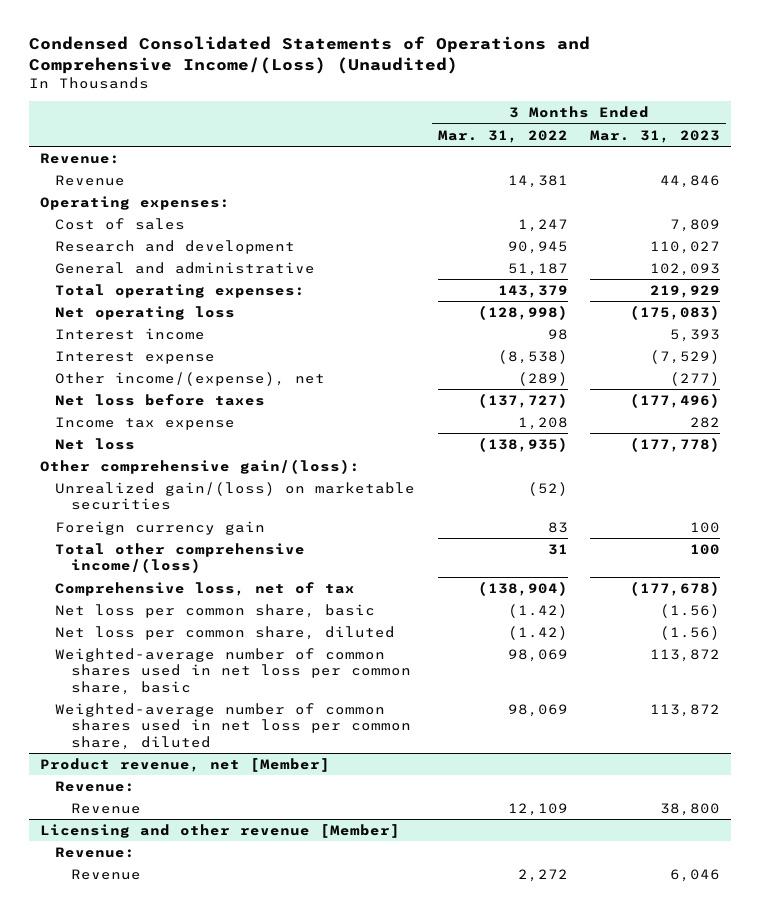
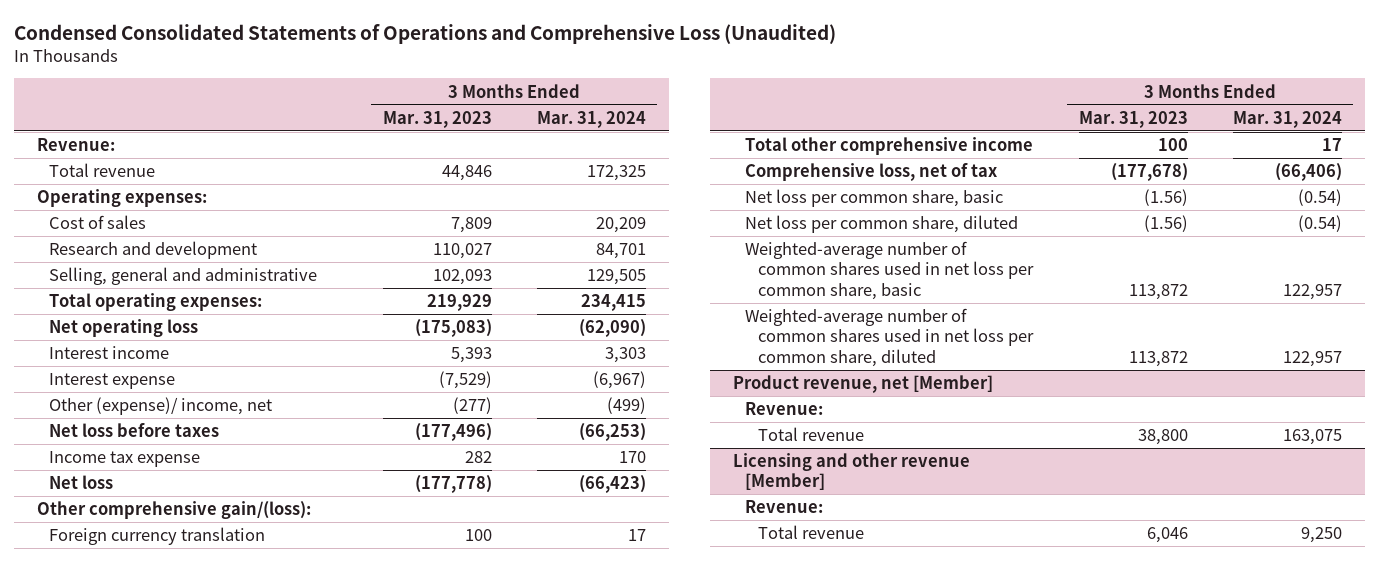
[28,36,590,75] Condensed Consolidated Statements of Operations and Comprehensive Income/(Loss) (Unaudited) -> [13,23,836,44] Condensed Consolidated Statements of Operations and Comprehensive Loss (Unaudited)
[437,129,568,143] Mar. 31, 2022 -> none
none -> [536,110,646,128] Mar. 31, 2024
[55,174,126,186] Revenue -> [49,163,156,178] Total revenue
[55,261,316,274] General and administrative -> [49,267,318,286] Selling, general and administrative
[55,371,326,386] Other income/(expense), net -> [49,397,273,416] Other (expense)/ income, net
[55,481,416,511] Unrealized gain/(loss) on marketable securities -> none
[55,520,266,535] Foreign currency gain -> [49,527,266,546] Foreign currency translation
[55,542,306,574] Total other comprehensive income/(loss) -> [745,137,1034,156] Total other comprehensive income
[70,802,141,814] Revenue -> [758,427,865,442] Total revenue
[70,868,141,880] Revenue -> [758,525,865,540] Total revenue

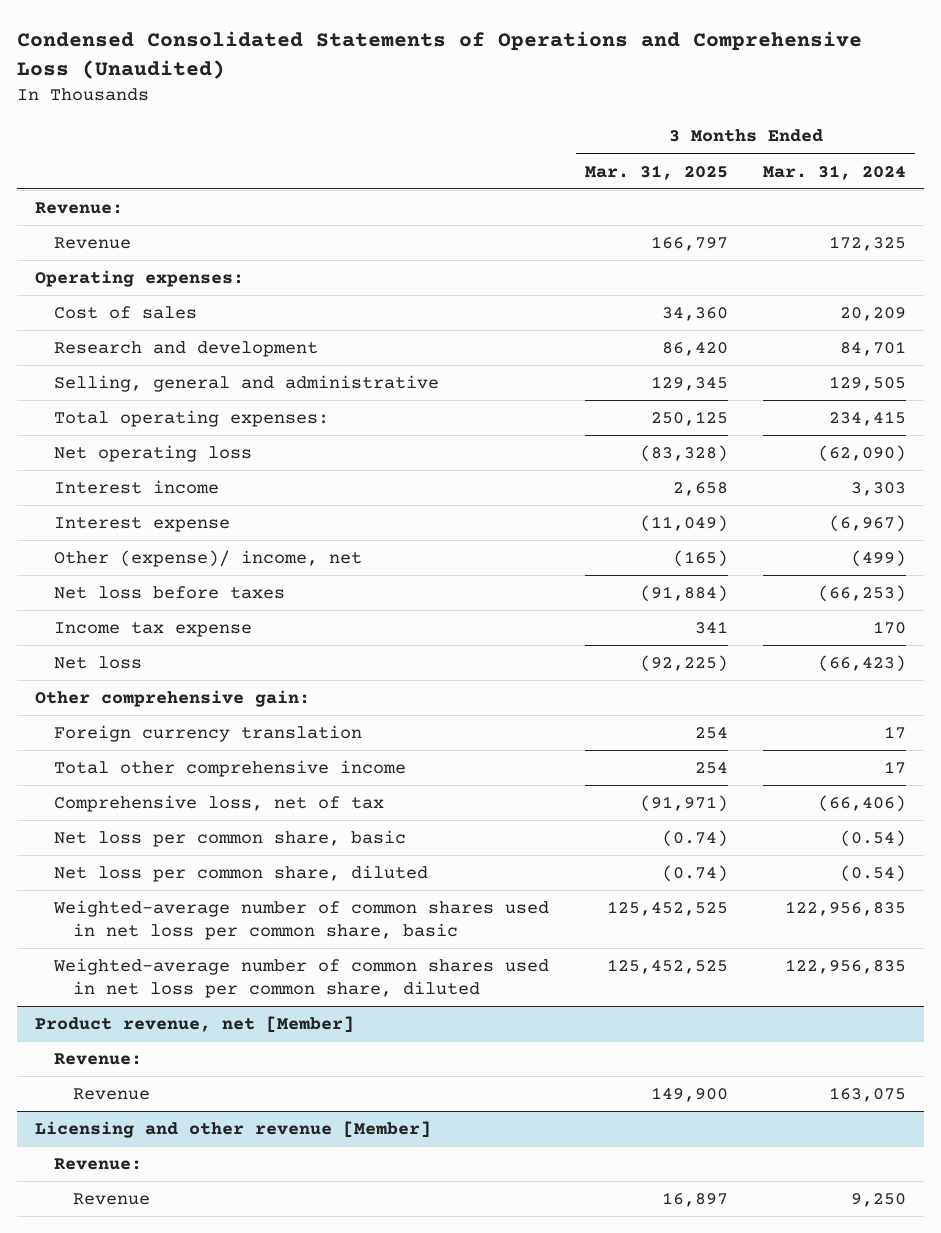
[382,110,492,128] Mar. 31, 2023 -> none
none -> [584,164,728,180] Mar. 31, 2025
[49,163,156,178] Total revenue -> [53,237,131,250] Revenue
[36,501,311,520] Other comprehensive gain/(loss): -> [34,690,310,708] Other comprehensive gain:
[1282,283,1342,300] 122,957 -> [785,901,907,917] 122,956,835
[1282,350,1342,367] 122,957 -> [785,959,907,975] 122,956,835
[758,427,865,442] Total revenue -> [72,1088,150,1101] Revenue
[758,525,865,540] Total revenue -> [72,1193,150,1206] Revenue

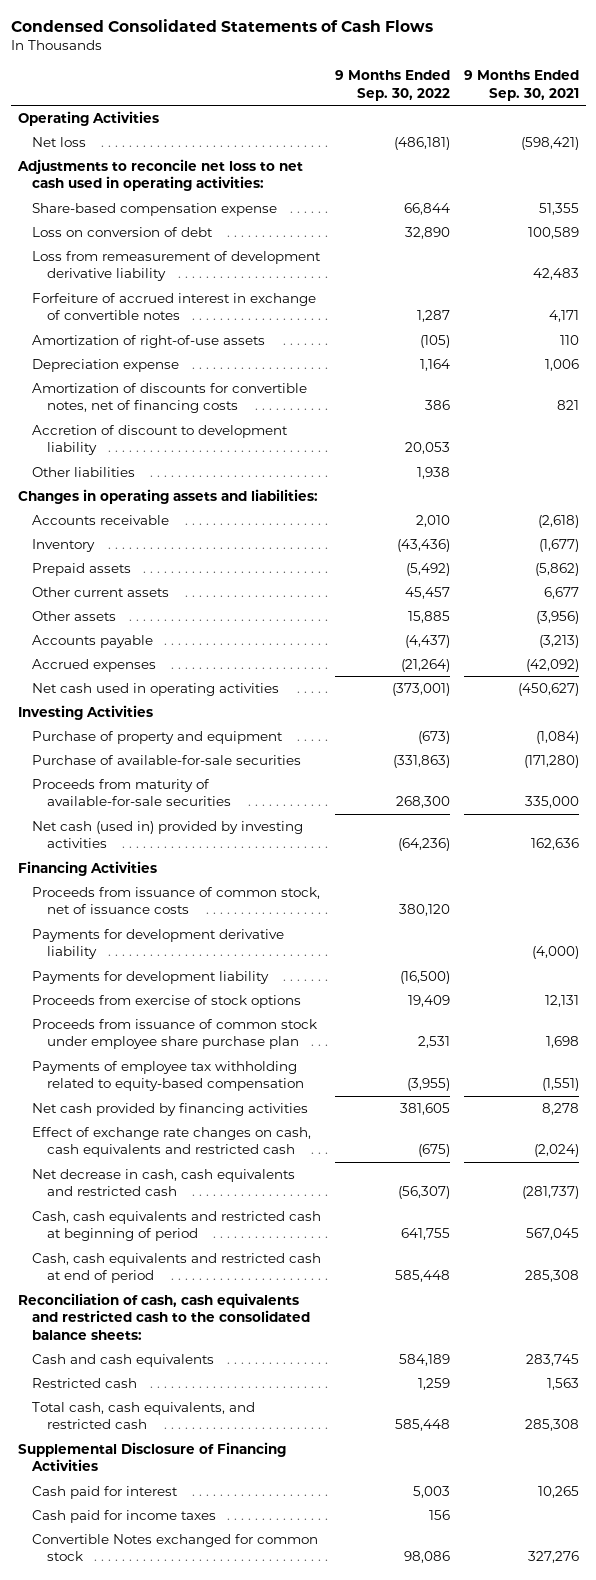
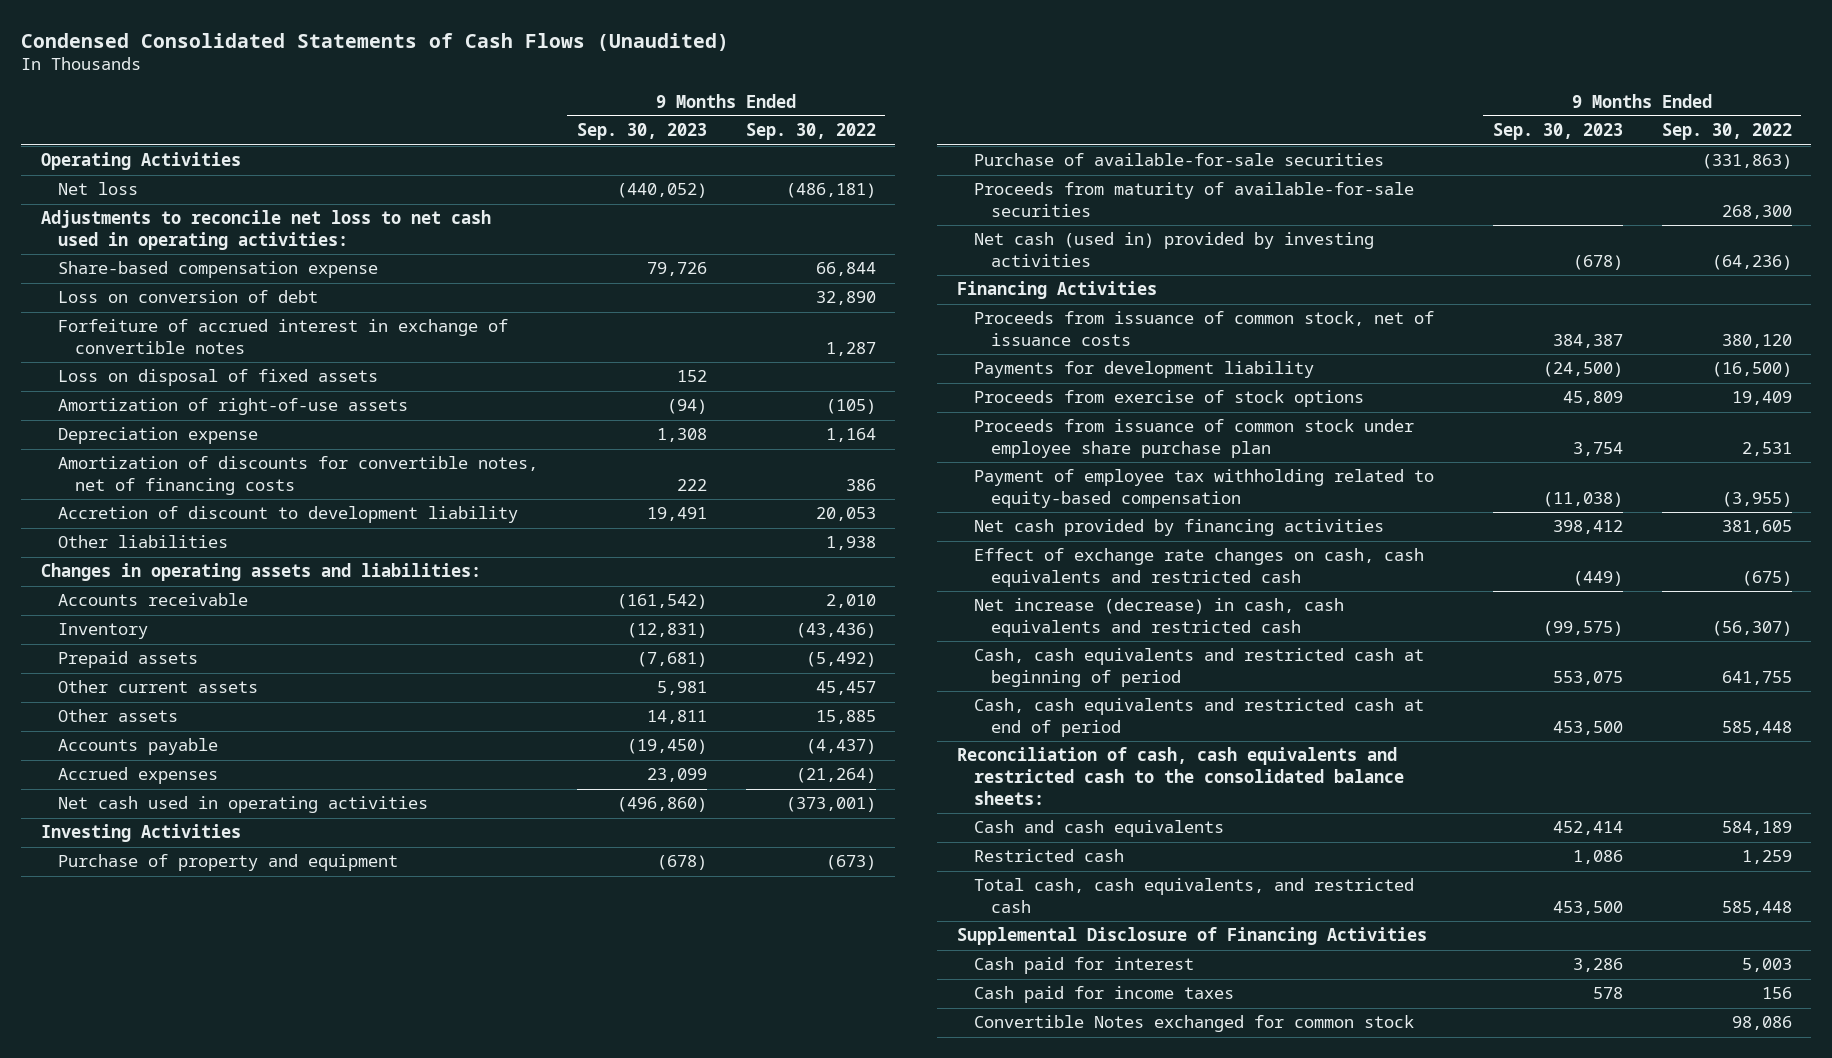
[10,18,433,32] Condensed Consolidated Statements of Cash Flows -> [21,32,730,51] Condensed Consolidated Statements of Cash Flows (Unaudited)
[463,70,579,101] 9 Months Ended Sep. 30, 2021 -> none
none -> [576,123,707,141] Sep. 30, 2023
[32,250,322,282] Loss from remeasurement of development derivative liability -> none
none -> [57,369,378,387] Loss on disposal of fixed assets
[32,928,285,960] Payments for development derivative liability -> none
[32,1060,305,1092] Payments of employee tax withholding related to equity-based compensation -> [973,469,1434,509] Payment of employee tax withholding related to equity-based compensation
[32,1168,296,1197] Net decrease in cash, cash equivalents and restricted cash -> [973,598,1344,638] Net increase (decrease) in cash, cash equivalents and restricted cash

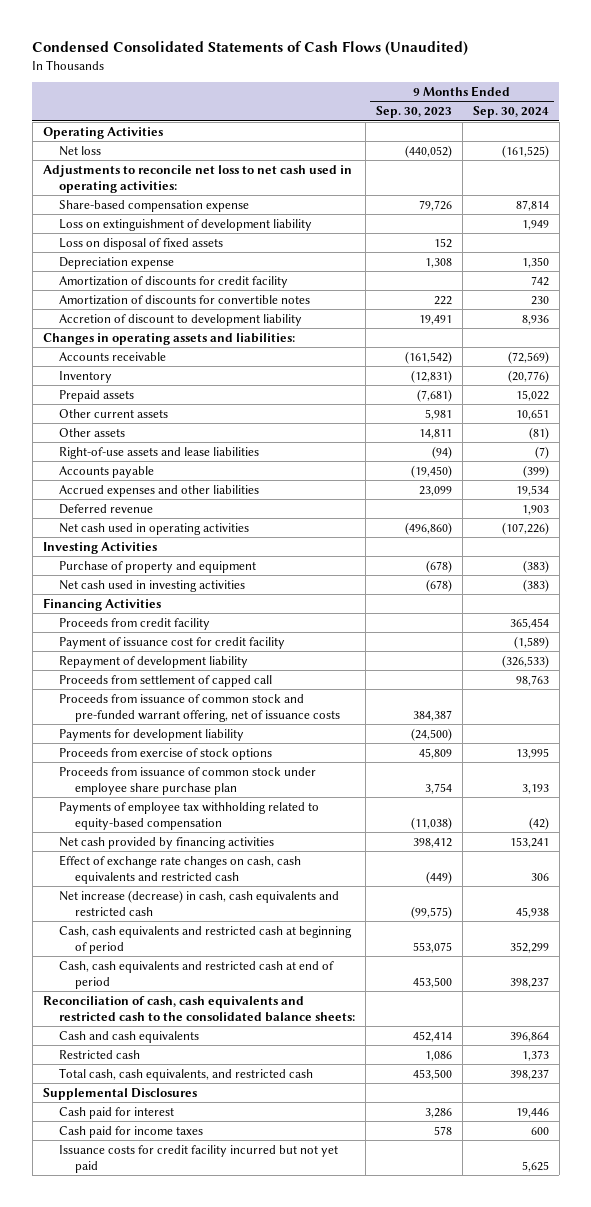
[745,123,876,141] Sep. 30, 2022 -> none
none -> [472,106,549,119] Sep. 30, 2024
[57,290,318,304] Loss on conversion of debt -> none
[57,319,508,355] Forfeiture of accrued interest in exchange of convertible notes -> none
none -> [58,218,312,231] Loss on extinguishment of development liability
[57,398,408,416] Amortization of right-of-use assets -> none
none -> [58,275,288,288] Amortization of discounts for credit facility
[57,456,538,496] Amortization of discounts for convertible notes, net of financing costs -> [58,294,310,305] Amortization of discounts for convertible notes
[57,535,228,549] Other liabilities -> none
none -> [58,446,259,459] Right-of-use assets and lease liabilities
[57,767,218,785] Accrued expenses -> [58,484,259,497] Accrued expenses and other liabilities
none -> [58,503,153,514] Deferred revenue
[973,153,1384,167] Purchase of available-for-sale securities -> none
[973,182,1414,218] Proceeds from maturity of available-for-sale securities -> none
[973,232,1374,268] Net cash (used in) provided by investing activities -> [58,579,245,592] Net cash used in investing activities
none -> [58,617,210,630] Proceeds from credit facility
none -> [58,636,285,649] Payment of issuance cost for credit facility
none -> [58,655,248,668] Repayment of development liability
none -> [58,674,272,687] Proceeds from settlement of capped call
[973,311,1434,347] Proceeds from issuance of common stock, net of issuance costs -> [58,693,340,722] Proceeds from issuance of common stock and pre-funded warrant offering, net of issuance costs
[973,469,1434,509] Payment of employee tax withholding related to equity-based compensation -> [58,801,319,830] Payments of employee tax withholding related to equity-based compensation
[956,927,1427,946] Supplemental Disclosure of Financing Activities -> [42,1087,197,1100] Supplemental Disclosures
[973,1015,1414,1033] Convertible Notes exchanged for common stock -> none
none -> [58,1144,338,1173] Issuance costs for credit facility incurred but not yet paid

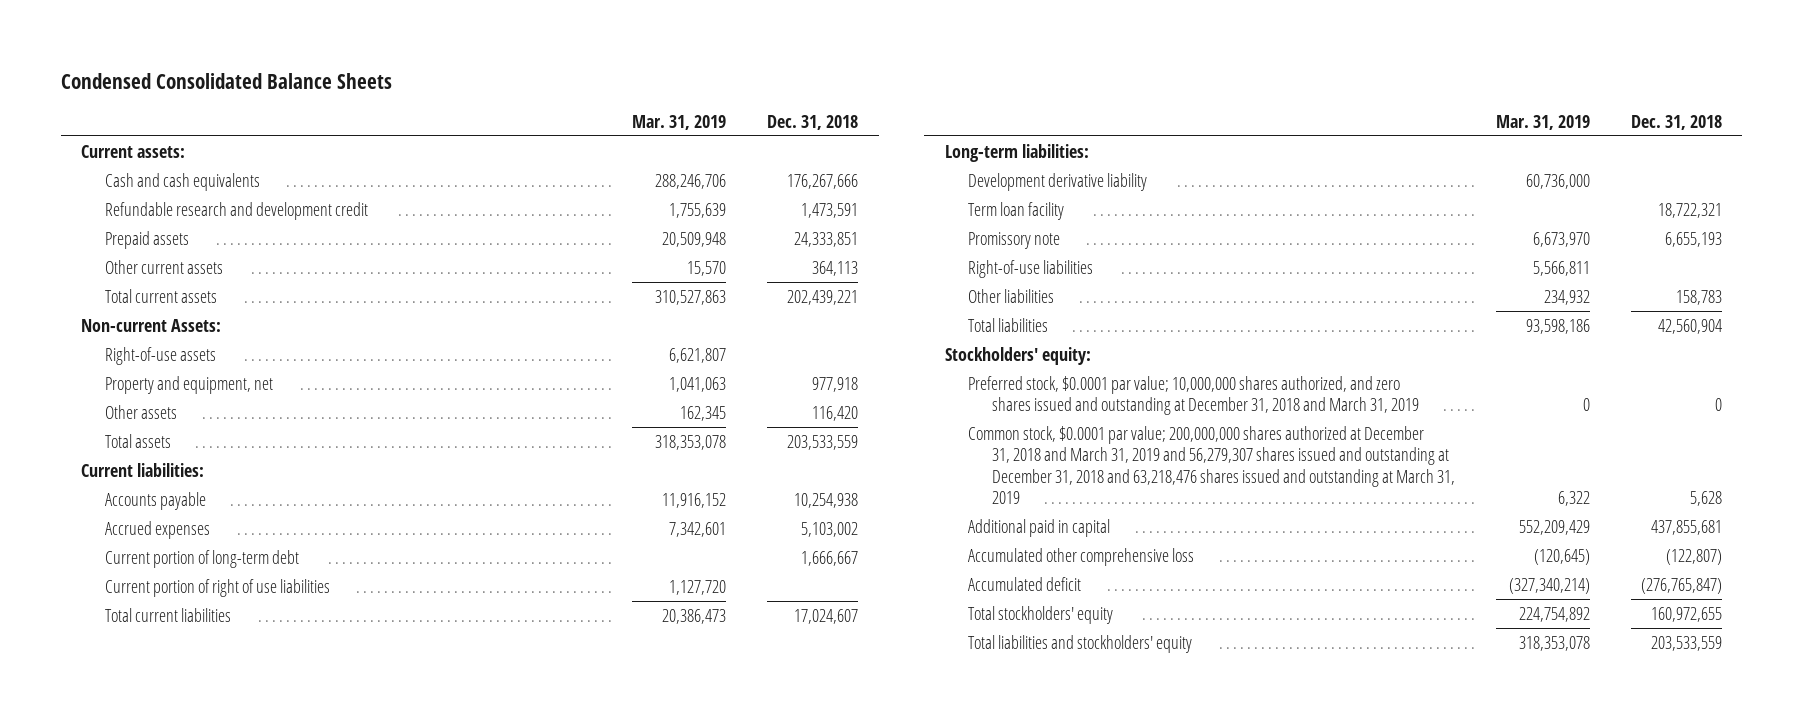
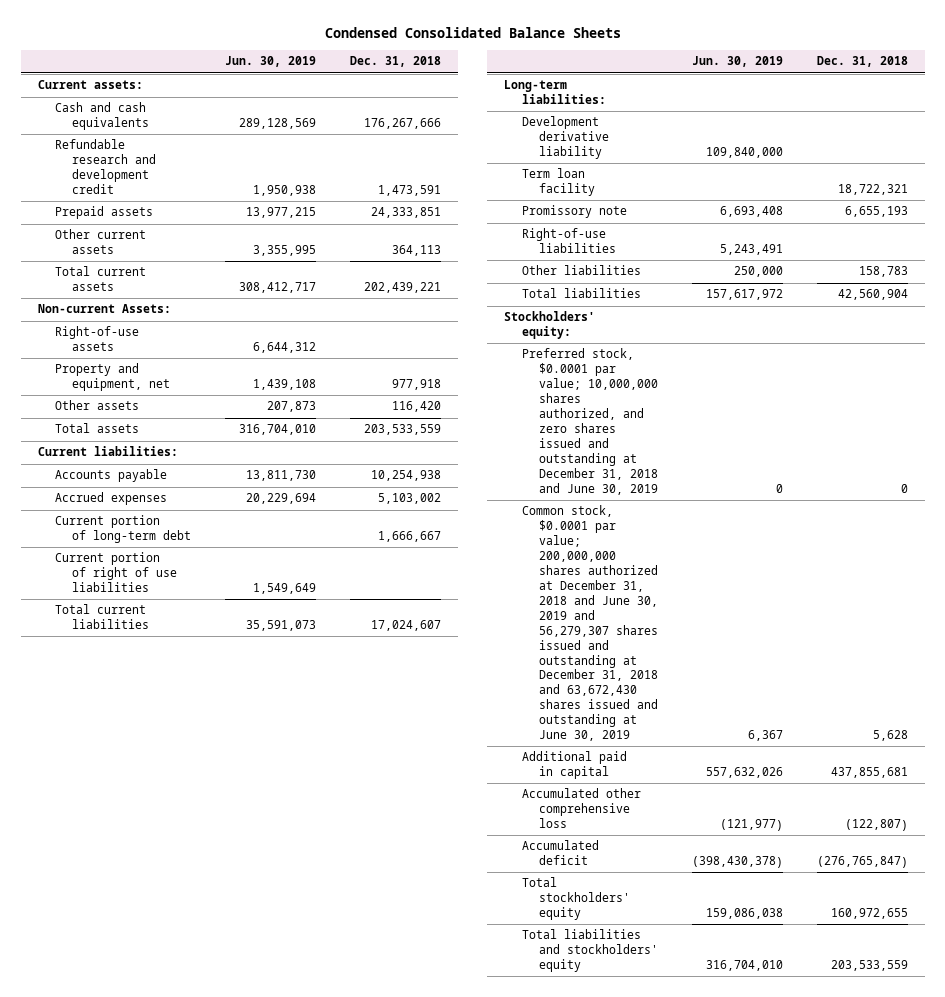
[632,115,727,131] Mar. 31, 2019 -> none
none -> [225,56,317,68] Jun. 30, 2019
[968,375,1419,416] Preferred stock, $0.0001 par value; 10,000,000 shares authorized, and zero shares issued and outstanding at December 31, 2018 and March 31, 2019 -> [521,348,658,495] Preferred stock, $0.0001 par value; 10,000,000 shares authorized, and zero shares issued and outstanding at December 31, 2018 and June 30, 2019
[968,425,1455,505] Common stock, $0.0001 par value; 200,000,000 shares authorized at December 31, 2018 and March 31, 2019 and 56,279,307 shares issued and outstanding at December 31, 2018 and 63,218,476 shares issued and outstanding at March 31, 2019 -> [521,505,658,742] Common stock, $0.0001 par value; 200,000,000 shares authorized at December 31, 2018 and June 30, 2019 and 56,279,307 shares issued and outstanding at December 31, 2018 and 63,672,430 shares issued and outstanding at June 30, 2019

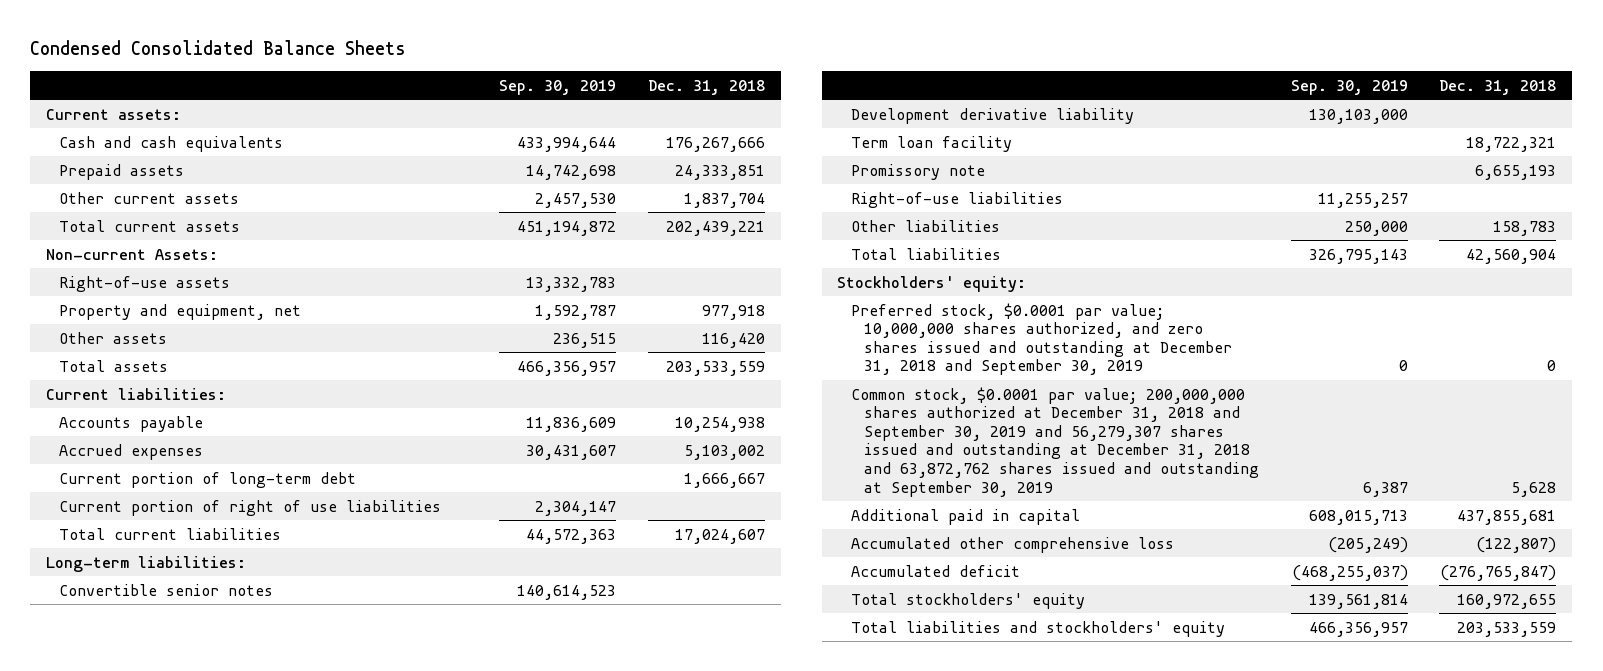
[225,56,317,68] Jun. 30, 2019 -> none
none -> [499,80,617,96] Sep. 30, 2019
[54,139,157,195] Refundable research and development credit -> none
[392,245,442,257] 364,113 -> [684,192,766,208] 1,837,704
none -> [59,583,274,596] Convertible senior notes
[521,348,658,495] Preferred stock, $0.0001 par value; 10,000,000 shares authorized, and zero shares issued and outstanding at December 31, 2018 and June 30, 2019 -> [850,302,1232,376] Preferred stock, $0.0001 par value; 10,000,000 shares authorized, and zero shares issued and outstanding at December 31, 2018 and September 30, 2019
[521,505,658,742] Common stock, $0.0001 par value; 200,000,000 shares authorized at December 31, 2018 and June 30, 2019 and 56,279,307 shares issued and outstanding at December 31, 2018 and 63,672,430 shares issued and outstanding at June 30, 2019 -> [850,386,1259,497] Common stock, $0.0001 par value; 200,000,000 shares authorized at December 31, 2018 and September 30, 2019 and 56,279,307 shares issued and outstanding at December 31, 2018 and 63,872,762 shares issued and outstanding at September 30, 2019

